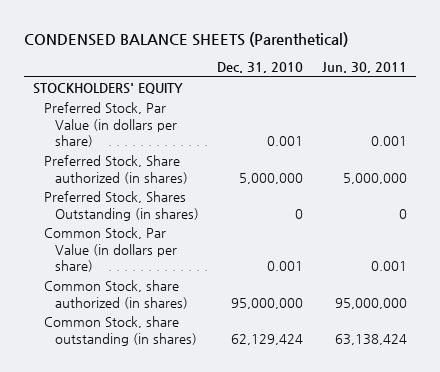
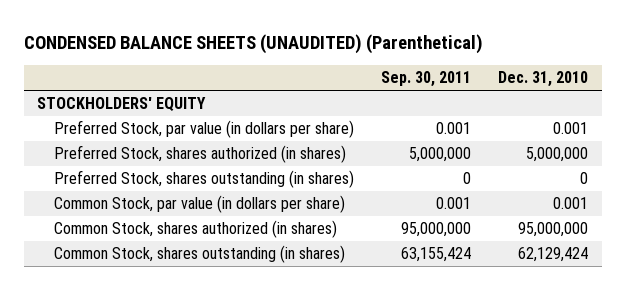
[24,31,349,47] CONDENSED BALANCE SHEETS (Parenthetical) -> [23,33,483,54] CONDENSED BALANCE SHEETS (UNAUDITED) (Parenthetical)
[321,62,407,74] Jun. 30, 2011 -> none
none -> [380,71,471,88] Sep. 30, 2011
[44,102,177,148] Preferred Stock, Par Value (in dollars per share) -> [53,120,354,139] Preferred Stock, par value (in dollars per share)
[44,155,188,184] Preferred Stock, Share authorized (in shares) -> [53,145,346,164] Preferred Stock, shares authorized (in shares)
[44,191,199,221] Preferred Stock, Shares Outstanding (in shares) -> [53,170,354,189] Preferred Stock, shares outstanding (in shares)
[44,227,177,273] Common Stock, Par Value (in dollars per share) -> [53,195,345,214] Common Stock, par value (in dollars per share)
[44,280,188,309] Common Stock, share authorized (in shares) -> [53,220,337,239] Common Stock, shares authorized (in shares)
[44,316,197,346] Common Stock, share outstanding (in shares) -> [53,245,345,264] Common Stock, shares outstanding (in shares)

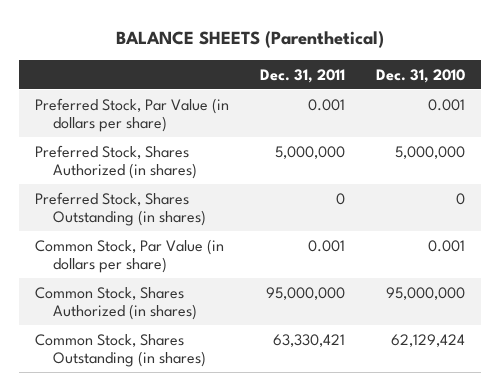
[23,33,483,54] CONDENSED BALANCE SHEETS (UNAUDITED) (Parenthetical) -> [116,31,385,49] BALANCE SHEETS (Parenthetical)
[380,71,471,88] Sep. 30, 2011 -> none
none -> [260,68,346,83] Dec. 31, 2011
[37,97,207,112] STOCKHOLDERS' EQUITY -> none
[53,120,354,139] Preferred Stock, par value (in dollars per share) -> [34,97,229,133] Preferred Stock, Par Value (in dollars per share)
[53,145,346,164] Preferred Stock, shares authorized (in shares) -> [34,144,198,180] Preferred Stock, Shares Authorized (in shares)
[53,170,354,189] Preferred Stock, shares outstanding (in shares) -> [34,191,207,227] Preferred Stock, Shares Outstanding (in shares)
[53,195,345,214] Common Stock, par value (in dollars per share) -> [34,238,224,274] Common Stock, Par Value (in dollars per share)
[53,220,337,239] Common Stock, shares authorized (in shares) -> [34,286,198,321] Common Stock, Shares Authorized (in shares)
[53,245,345,264] Common Stock, shares outstanding (in shares) -> [34,333,207,368] Common Stock, Shares Outstanding (in shares)

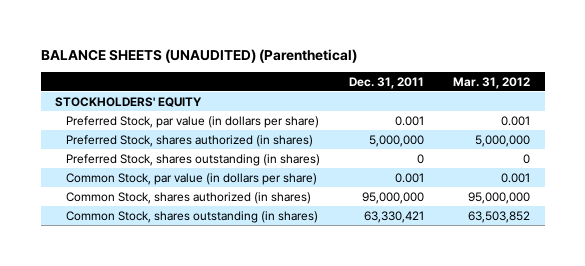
[116,31,385,49] BALANCE SHEETS (Parenthetical) -> [40,48,357,63] BALANCE SHEETS (UNAUDITED) (Parenthetical)
[376,68,466,83] Dec. 31, 2010 -> none
none -> [453,76,531,89] Mar. 31, 2012
none -> [55,96,203,107] STOCKHOLDERS' EQUITY
[34,97,229,133] Preferred Stock, Par Value (in dollars per share) -> [65,115,319,128] Preferred Stock, par value (in dollars per share)
[34,144,198,180] Preferred Stock, Shares Authorized (in shares) -> [65,134,313,147] Preferred Stock, shares authorized (in shares)
[34,191,207,227] Preferred Stock, Shares Outstanding (in shares) -> [65,153,320,166] Preferred Stock, shares outstanding (in shares)
[34,238,224,274] Common Stock, Par Value (in dollars per share) -> [65,172,317,185] Common Stock, par value (in dollars per share)
[34,286,198,321] Common Stock, Shares Authorized (in shares) -> [65,191,311,204] Common Stock, shares authorized (in shares)
[34,333,207,368] Common Stock, Shares Outstanding (in shares) -> [65,210,318,223] Common Stock, shares outstanding (in shares)

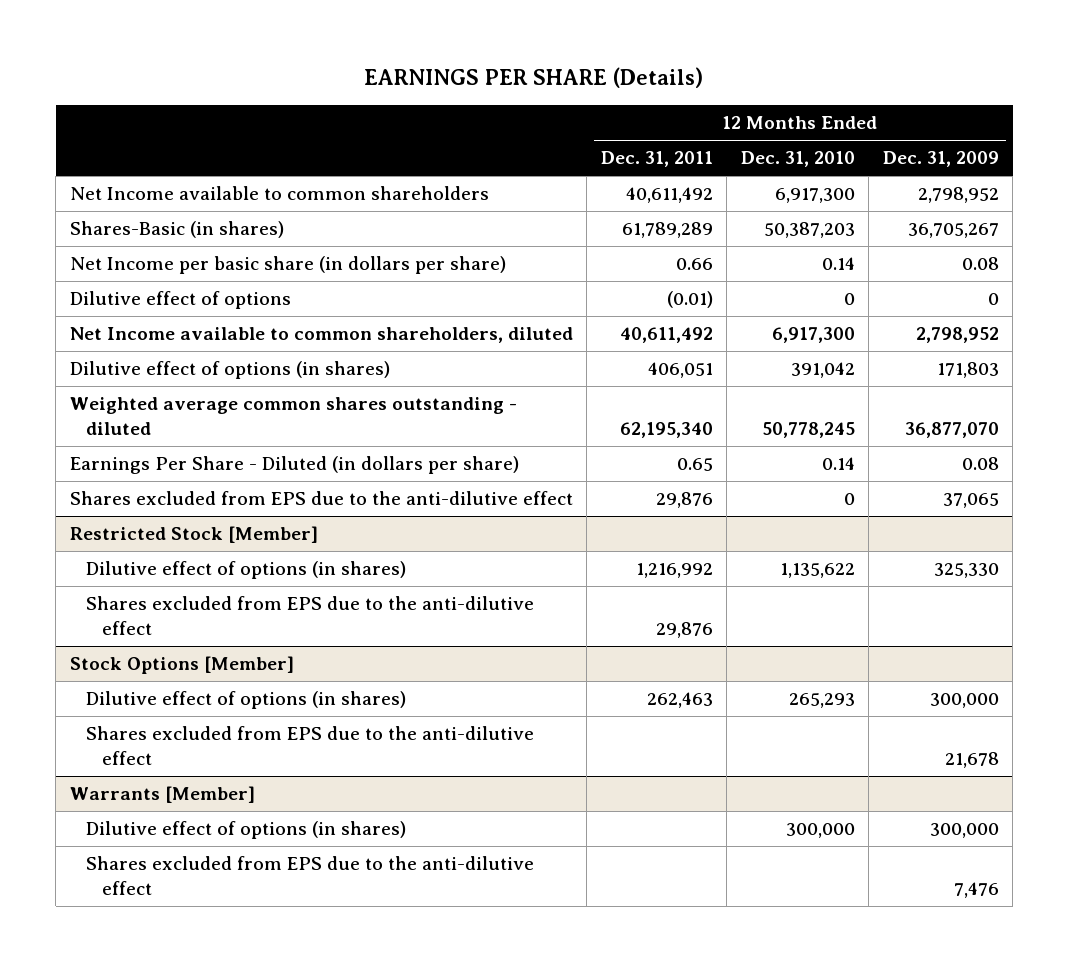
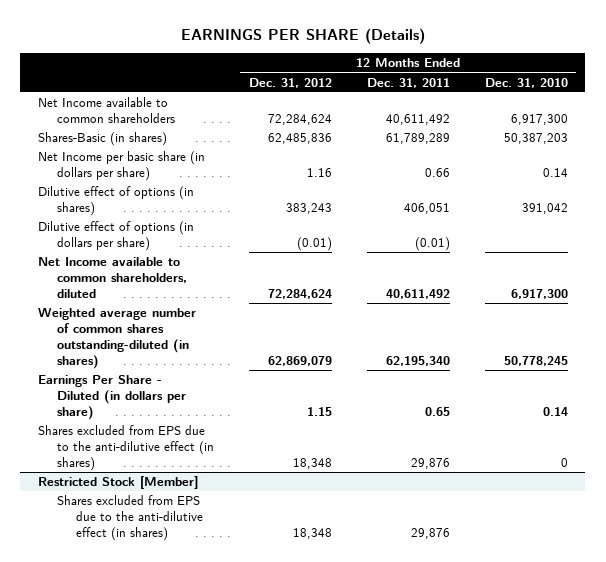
[882,151,999,168] Dec. 31, 2009 -> none
none -> [248,77,332,88] Dec. 31, 2012
[69,291,291,310] Dilutive effect of options -> none
none -> [37,221,194,252] Dilutive effect of options (in dollars per share)
[69,327,573,344] Net Income available to common shareholders, diluted -> [37,257,187,299] Net Income available to common shareholders, diluted
[69,397,517,435] Weighted average common shares outstanding - diluted -> [37,308,196,370] Weighted average number of common shares outstanding-diluted (in shares)
[69,491,573,506] Shares excluded from EPS due to the anti-dilutive effect -> [37,425,214,472] Shares excluded from EPS due to the anti-dilutive effect (in shares)
[85,561,406,580] Dilutive effect of options (in shares) -> none
[69,656,294,675] Stock Options [Member] -> none
[85,691,406,710] Dilutive effect of options (in shares) -> none
[85,726,534,765] Shares excluded from EPS due to the anti-dilutive effect -> none
[69,786,255,804] Warrants [Member] -> none
[85,821,406,840] Dilutive effect of options (in shares) -> none
[85,856,534,895] Shares excluded from EPS due to the anti-dilutive effect -> none
[85,596,534,635] Shares excluded from EPS due to the anti-dilutive effect -> [56,495,203,542] Shares excluded from EPS due to the anti-dilutive effect (in shares)

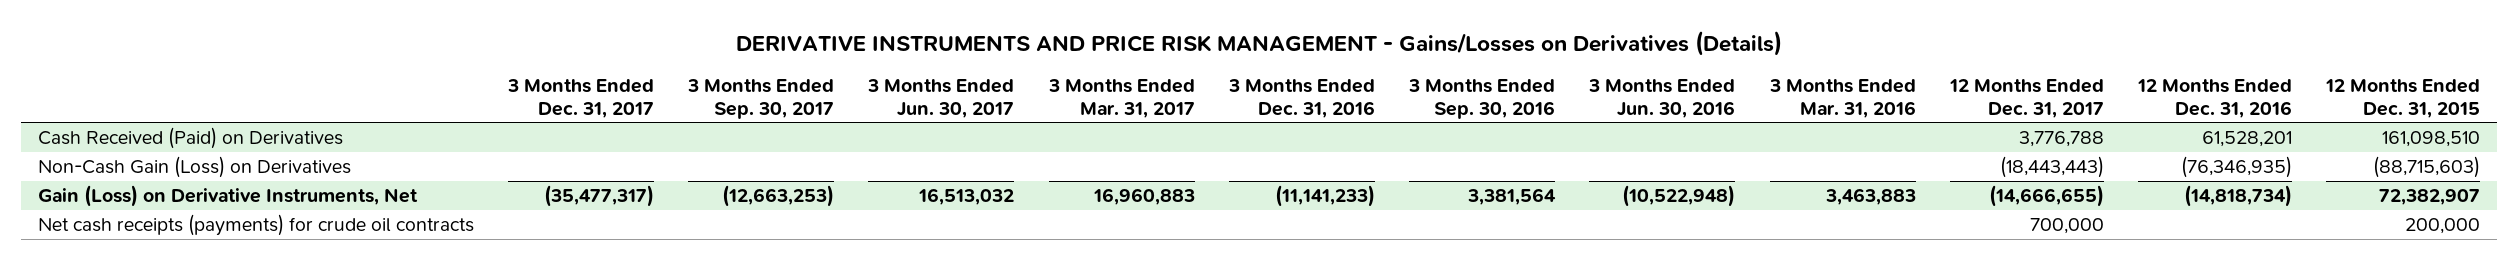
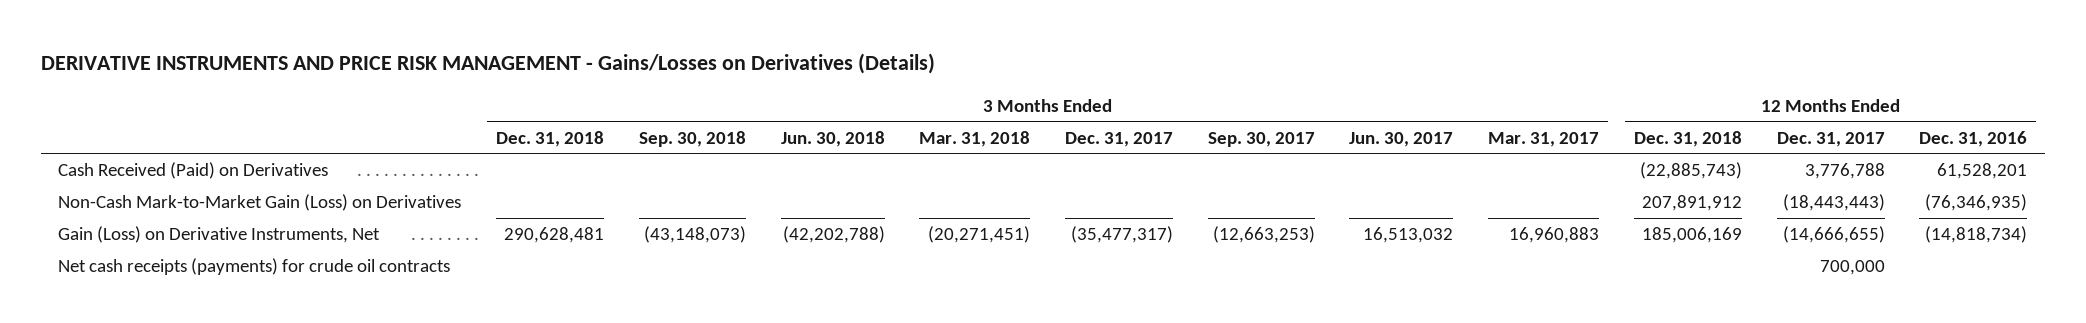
[1227,78,1375,118] 3 Months Ended Dec. 31, 2016 -> none
[1408,78,1556,119] 3 Months Ended Sep. 30, 2016 -> none
[1588,78,1736,118] 3 Months Ended Jun. 30, 2016 -> none
[1768,78,1916,118] 3 Months Ended Mar. 31, 2016 -> none
[2325,78,2481,118] 12 Months Ended Dec. 31, 2015 -> none
none -> [496,130,605,147] Dec. 31, 2018
none -> [638,130,746,147] Sep. 30, 2018
none -> [780,130,885,147] Jun. 30, 2018
none -> [919,130,1031,147] Mar. 31, 2018
none -> [1633,130,1742,147] Dec. 31, 2018
[37,155,351,178] Non-Cash Gain (Loss) on Derivatives -> [58,194,462,212] Non-Cash Mark-to-Market Gain (Loss) on Derivatives

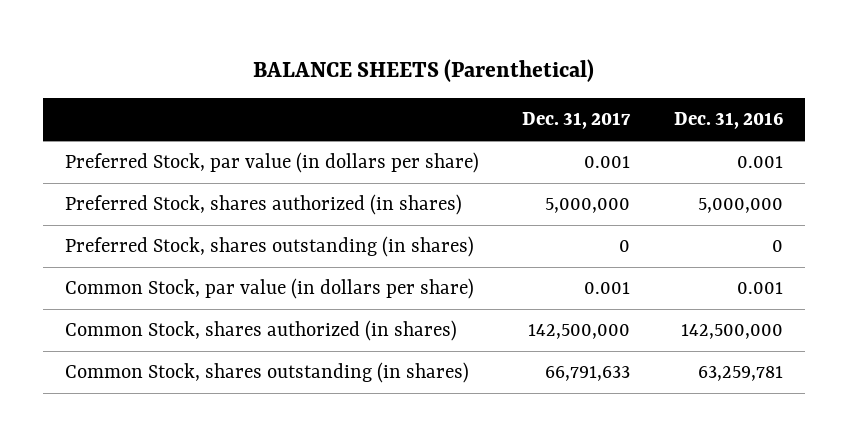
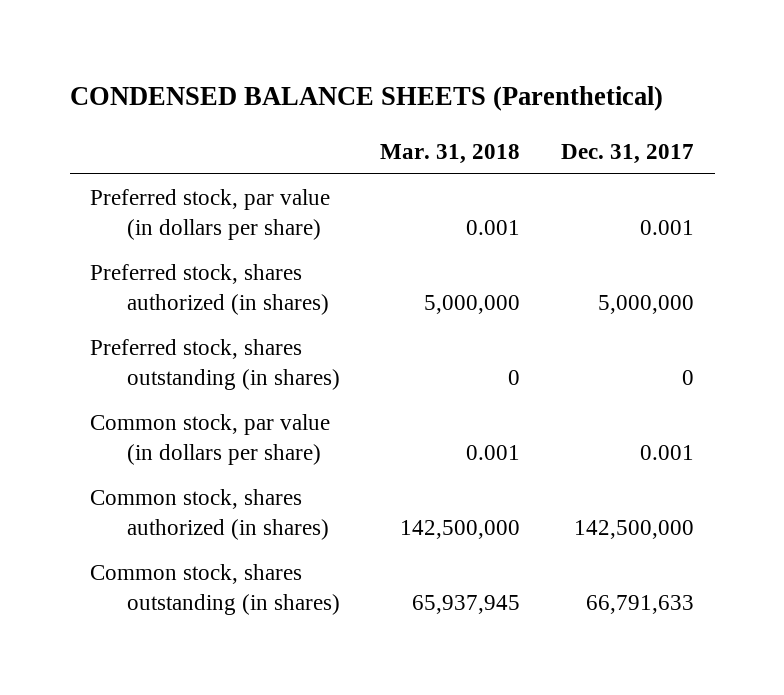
[252,58,594,82] BALANCE SHEETS (Parenthetical) -> [69,86,663,112] CONDENSED BALANCE SHEETS (Parenthetical)
[673,112,783,130] Dec. 31, 2016 -> none
none -> [380,143,521,164] Mar. 31, 2018
[64,152,479,174] Preferred Stock, par value (in dollars per share) -> [90,189,331,241] Preferred stock, par value (in dollars per share)
[64,194,462,216] Preferred Stock, shares authorized (in shares) -> [90,264,329,316] Preferred stock, shares authorized (in shares)
[64,236,474,258] Preferred Stock, shares outstanding (in shares) -> [90,339,340,391] Preferred stock, shares outstanding (in shares)
[64,278,474,300] Common Stock, par value (in dollars per share) -> [90,414,331,466] Common stock, par value (in dollars per share)
[64,320,457,342] Common Stock, shares authorized (in shares) -> [90,489,329,541] Common stock, shares authorized (in shares)
[64,362,469,384] Common Stock, shares outstanding (in shares) -> [90,564,340,616] Common stock, shares outstanding (in shares)

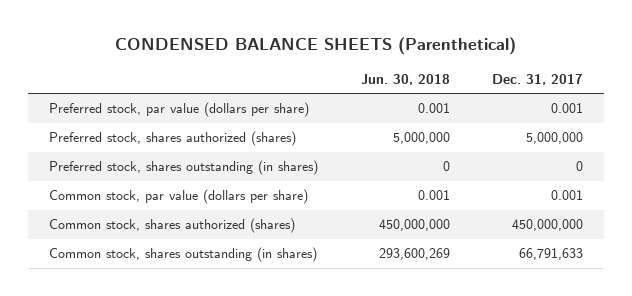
[380,143,521,164] Mar. 31, 2018 -> none
none -> [360,73,450,85] Jun. 30, 2018
[90,189,331,241] Preferred stock, par value (in dollars per share) -> [49,102,310,118] Preferred stock, par value (dollars per share)
[90,264,329,316] Preferred stock, shares authorized (in shares) -> [49,131,297,147] Preferred stock, shares authorized (shares)
[90,414,331,466] Common stock, par value (in dollars per share) -> [49,189,309,205] Common stock, par value (dollars per share)
[90,489,329,541] Common stock, shares authorized (in shares) -> [49,218,296,234] Common stock, shares authorized (shares)
[574,520,695,540] 142,500,000 -> [511,219,583,232] 450,000,000

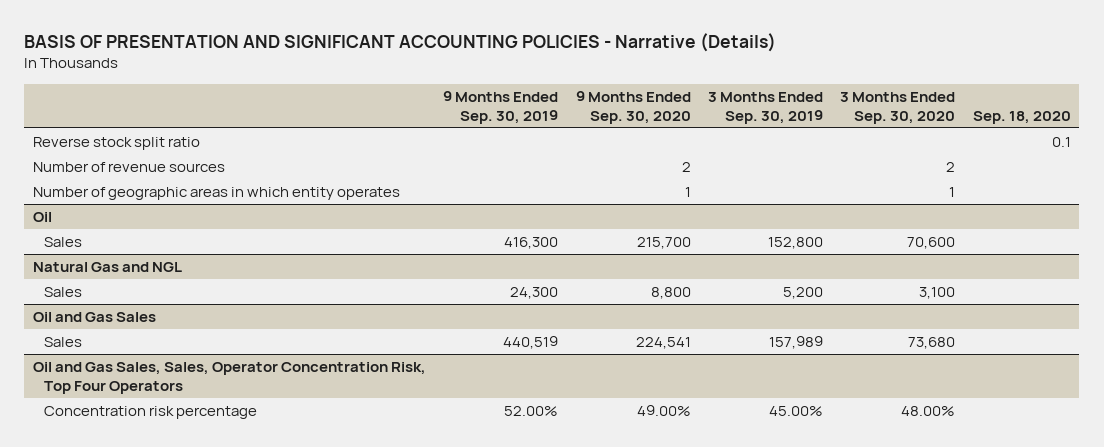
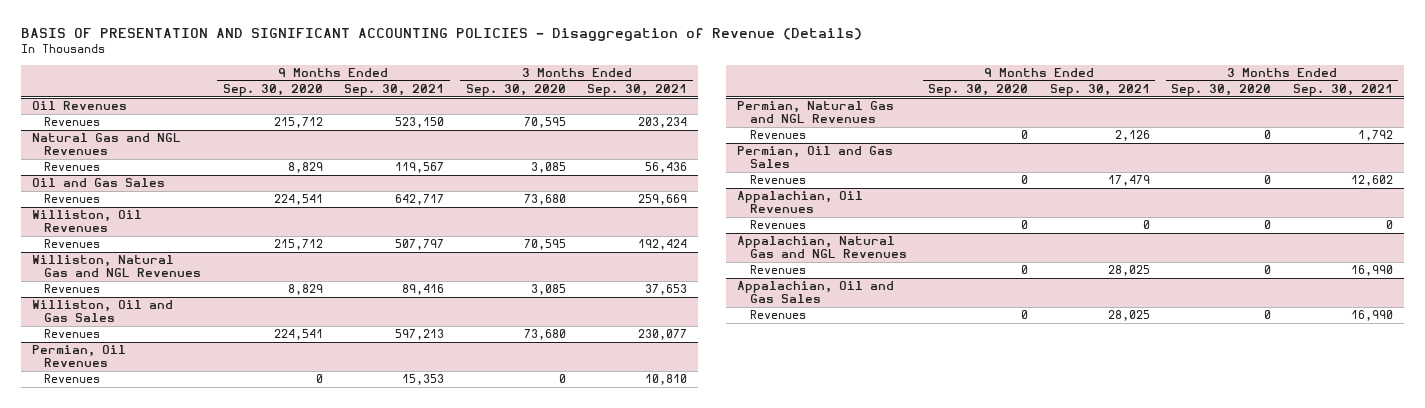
[24,32,777,52] BASIS OF PRESENTATION AND SIGNIFICANT ACCOUNTING POLICIES - Narrative (Details) -> [20,28,862,42] BASIS OF PRESENTATION AND SIGNIFICANT ACCOUNTING POLICIES - Disaggregation of Revenue (Details)
[443,90,559,124] 9 Months Ended Sep. 30, 2019 -> none
[708,91,824,124] 3 Months Ended Sep. 30, 2019 -> none
[972,110,1071,124] Sep. 18, 2020 -> none
none -> [344,83,445,96] Sep. 30, 2021
none -> [587,83,688,96] Sep. 30, 2021
[33,137,201,151] Reverse stock split ratio -> none
[33,162,226,173] Number of revenue sources -> none
[33,187,401,201] Number of geographic areas in which entity operates -> none
[44,237,83,248] Sales -> none
[44,287,83,298] Sales -> none
[33,212,53,223] Oil -> [31,101,127,111] Oil Revenues
none -> [44,117,101,127] Revenues
[33,262,183,273] Natural Gas and NGL -> [31,133,181,156] Natural Gas and NGL Revenues
none -> [44,162,101,172] Revenues
[33,362,427,395] Oil and Gas Sales, Sales, Operator Concentration Risk, Top Four Operators -> none
[44,406,258,420] Concentration risk percentage -> none
[44,337,83,348] Sales -> [44,194,101,204] Revenues
none -> [31,210,142,233] Williston, Oil Revenues
none -> [44,239,101,249] Revenues
none -> [31,255,202,278] Williston, Natural Gas and NGL Revenues
none -> [44,284,101,294] Revenues
none -> [31,300,173,323] Williston, Oil and Gas Sales
none -> [44,329,101,339] Revenues
none -> [31,345,126,368] Permian, Oil Revenues
none -> [44,374,101,384] Revenues
none -> [737,101,895,124] Permian, Natural Gas and NGL Revenues
none -> [749,130,806,140] Revenues
none -> [737,146,894,169] Permian, Oil and Gas Sales
none -> [749,175,806,185] Revenues
none -> [737,191,864,214] Appalachian, Oil Revenues
none -> [749,220,806,230] Revenues
none -> [737,236,907,259] Appalachian, Natural Gas and NGL Revenues
none -> [749,265,806,275] Revenues
none -> [737,281,895,304] Appalachian, Oil and Gas Sales
none -> [749,310,806,320] Revenues

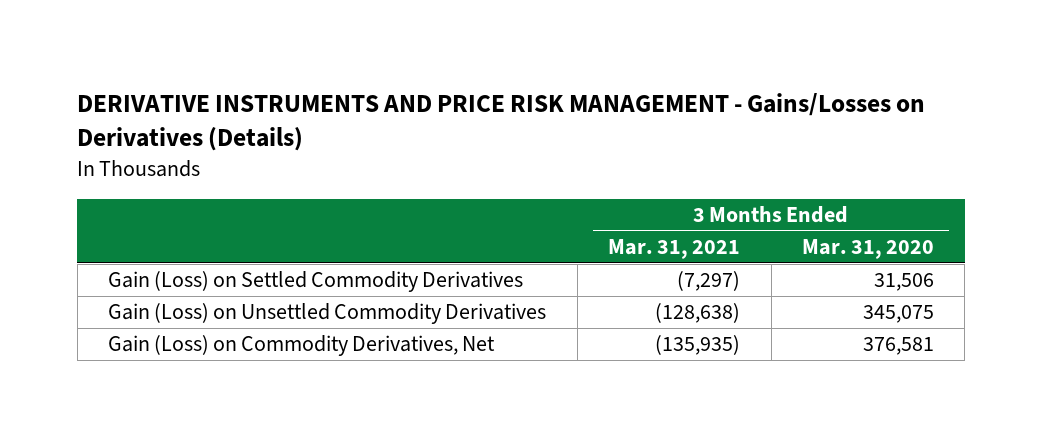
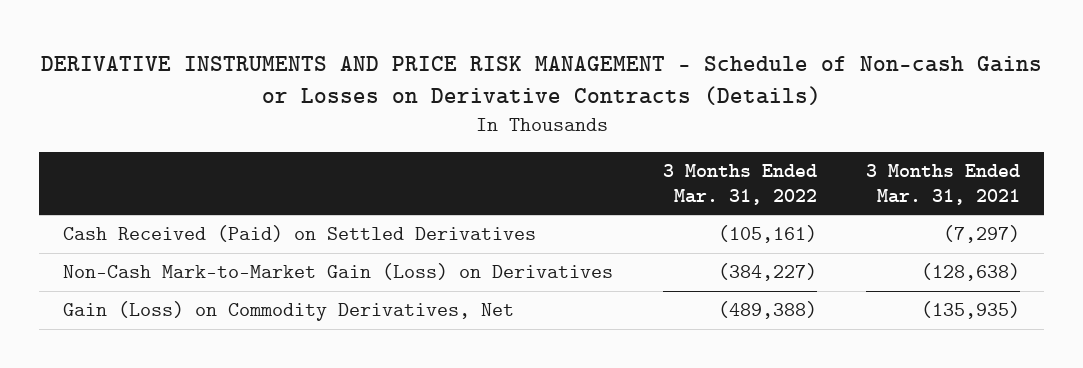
[77,92,926,152] DERIVATIVE INSTRUMENTS AND PRICE RISK MANAGEMENT - Gains/Losses on Derivatives (Details) -> [40,56,1042,106] DERIVATIVE INSTRUMENTS AND PRICE RISK MANAGEMENT - Schedule of Non-cash Gains or Losses on Derivative Contracts (Details)
[801,239,934,260] Mar. 31, 2020 -> none
none -> [662,164,817,205] 3 Months Ended Mar. 31, 2022
[108,271,524,293] Gain (Loss) on Settled Commodity Derivatives -> [63,225,537,243] Cash Received (Paid) on Settled Derivatives
[108,303,547,325] Gain (Loss) on Unsettled Commodity Derivatives -> [63,263,614,281] Non-Cash Mark-to-Market Gain (Loss) on Derivatives

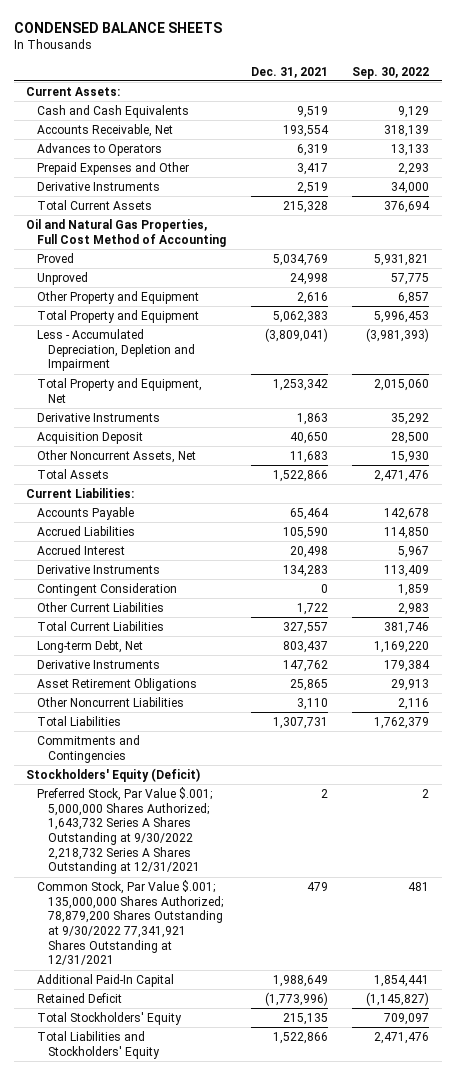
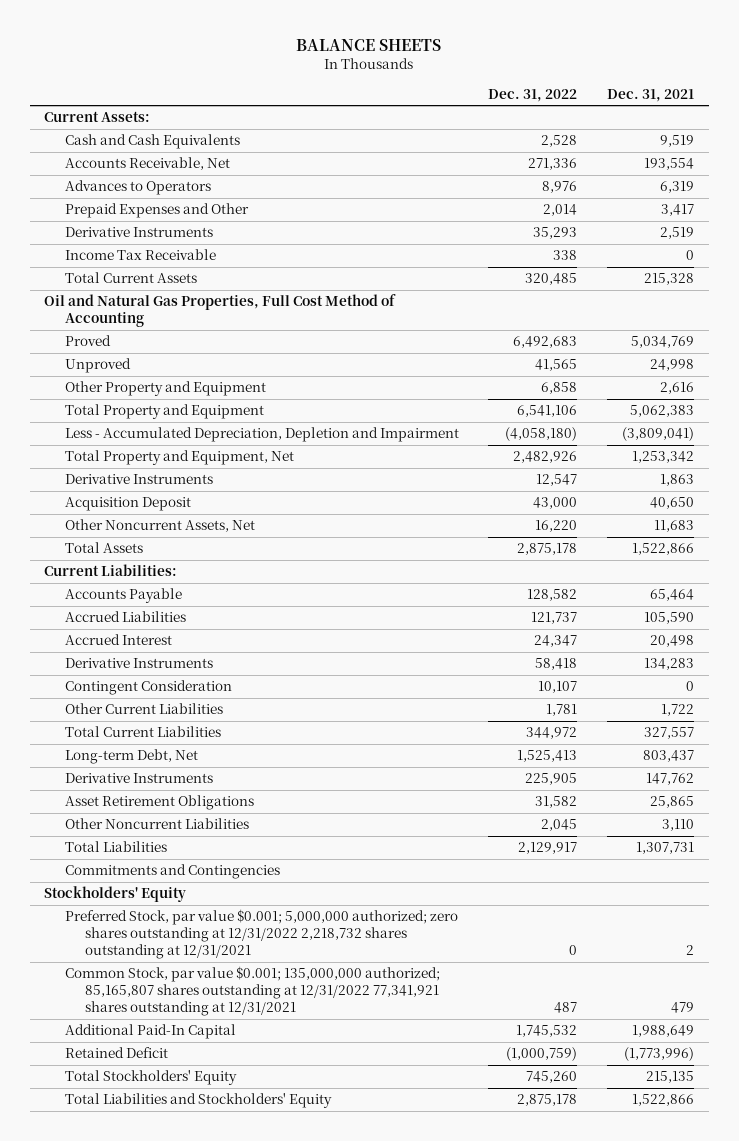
[13,21,222,33] CONDENSED BALANCE SHEETS -> [296,38,442,51] BALANCE SHEETS
[352,66,430,79] Sep. 30, 2022 -> none
none -> [488,88,578,102] Dec. 31, 2022
none -> [64,249,216,261] Income Tax Receivable
[26,767,201,782] Stockholders' Equity (Deficit) -> [44,886,187,903] Stockholders' Equity
[36,786,212,875] Preferred Stock, Par Value $.001; 5,000,000 Shares Authorized; 1,643,732 Series A Shares Outstanding at 9/30/2022 2,218,732 Series A Shares Outstanding at 12/31/2021 -> [64,909,458,960] Preferred Stock, par value $0.001; 5,000,000 authorized; zero shares outstanding at 12/31/2022 2,218,732 shares outstanding at 12/31/2021
[36,879,223,966] Common Stock, Par Value $.001; 135,000,000 Shares Authorized; 78,879,200 Shares Outstanding at 9/30/2022 77,341,921 Shares Outstanding at 12/31/2021 -> [64,966,440,1017] Common Stock, par value $0.001; 135,000,000 authorized; 85,165,807 shares outstanding at 12/31/2022 77,341,921 shares outstanding at 12/31/2021

